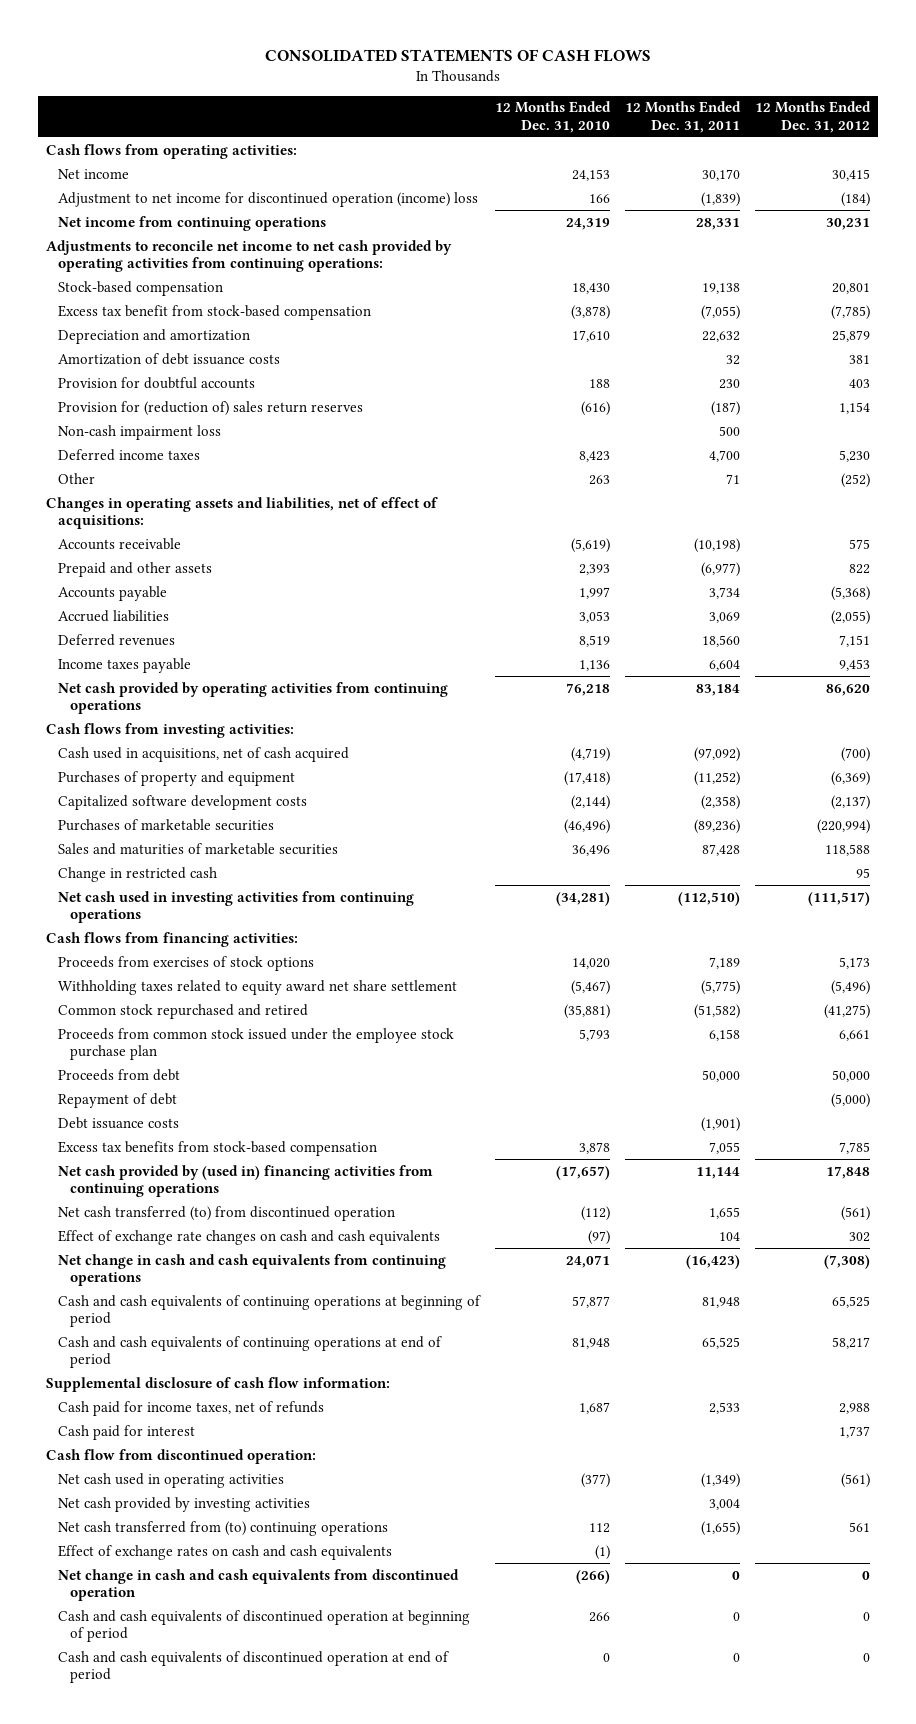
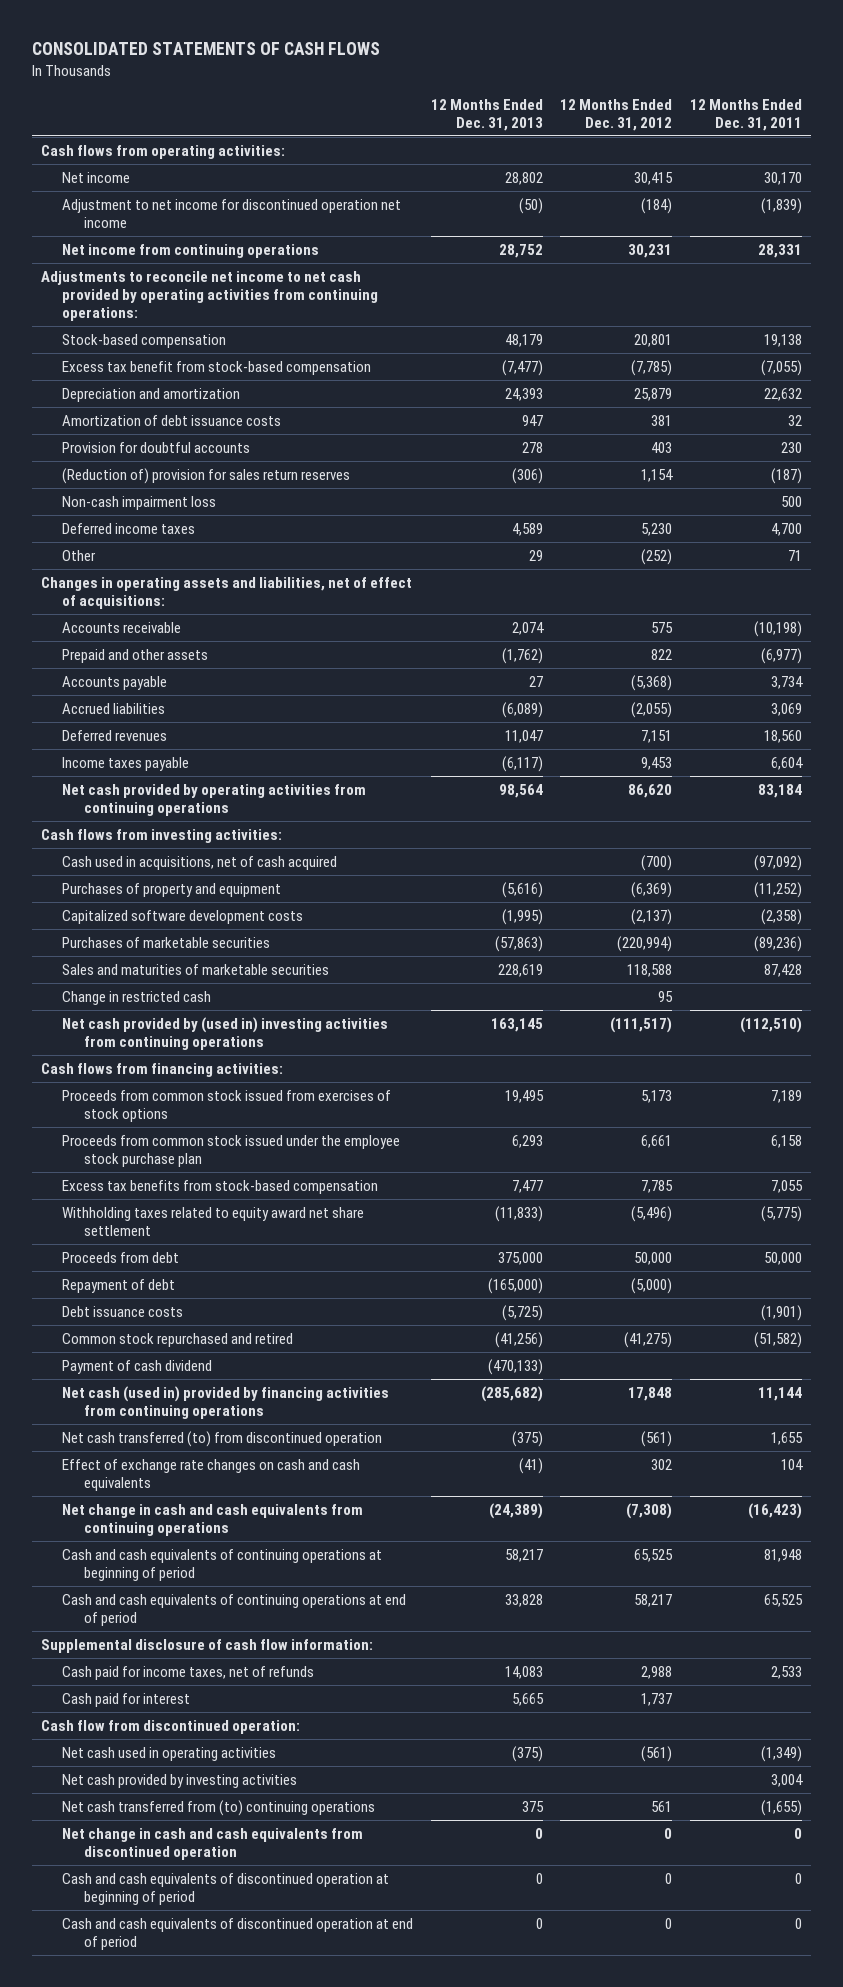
[495,101,612,133] 12 Months Ended Dec. 31, 2010 -> none
none -> [430,98,543,131] 12 Months Ended Dec. 31, 2013
[57,191,478,207] Adjustment to net income for discontinued operation (income) loss -> [62,198,402,228] Adjustment to net income for discontinued operation net income
[57,400,363,416] Provision for (reduction of) sales return reserves -> [62,467,351,484] (Reduction of) provision for sales return reserves
[57,890,414,923] Net cash used in investing activities from continuing operations -> [62,1016,389,1050] Net cash provided by (used in) investing activities from continuing operations
[57,955,314,971] Proceeds from exercises of stock options -> [62,1089,392,1122] Proceeds from common stock issued from exercises of stock options
[57,1140,377,1156] Excess tax benefits from stock-based compensation -> [62,1179,379,1194] Excess tax benefits from stock-based compensation
[57,979,457,995] Withholding taxes related to equity award net share settlement -> [62,1206,365,1236] Withholding taxes related to equity award net share settlement
[57,1003,308,1019] Common stock repurchased and retired -> [62,1332,294,1347] Common stock repurchased and retired
none -> [62,1359,213,1374] Payment of cash dividend
[57,1164,433,1197] Net cash provided by (used in) financing activities from continuing operations -> [62,1385,390,1419] Net cash (used in) provided by financing activities from continuing operations
[57,1544,392,1560] Effect of exchange rates on cash and cash equivalents -> none

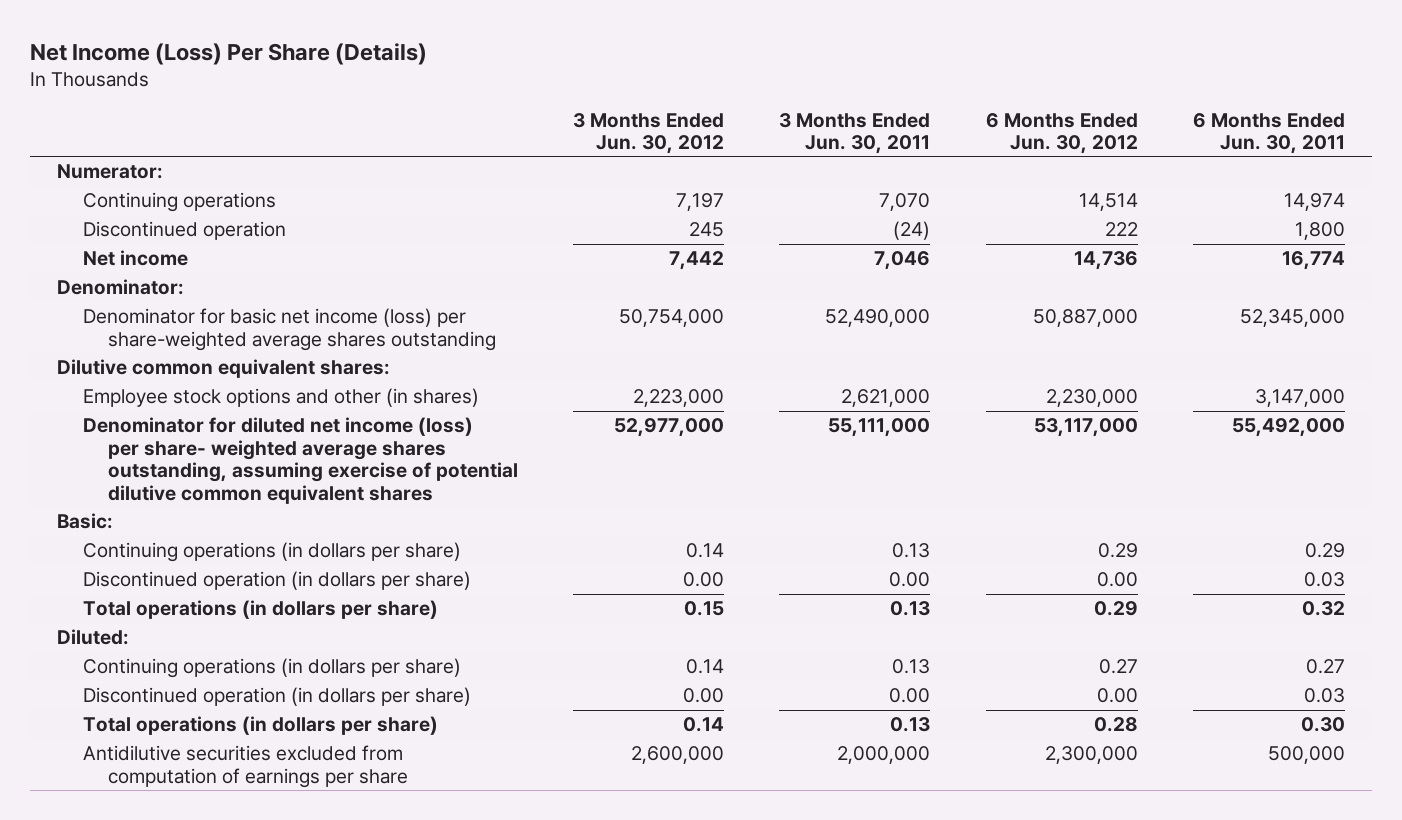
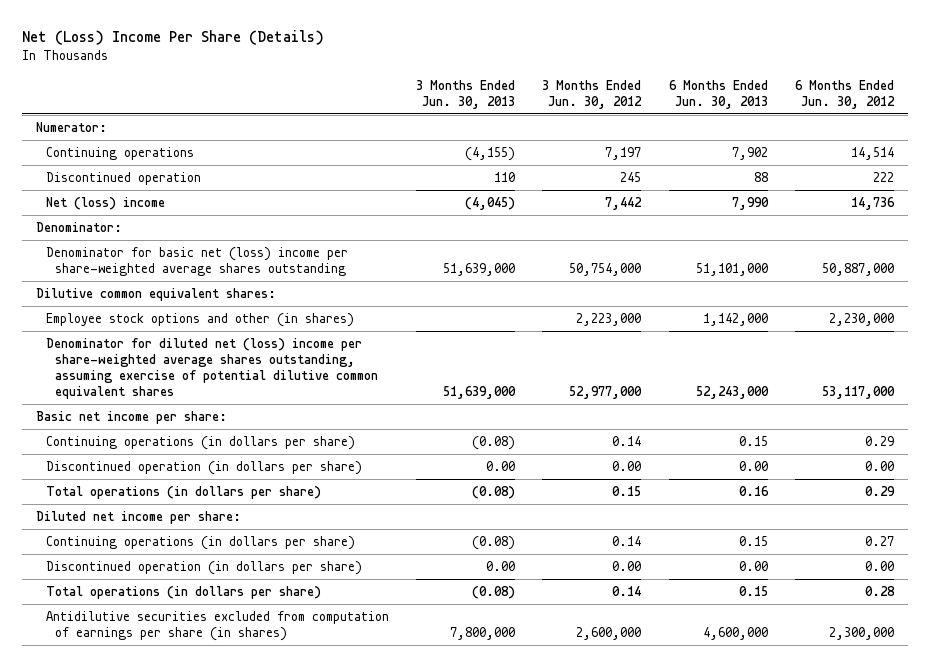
[29,42,427,65] Net Income (Loss) Per Share (Details) -> [22,30,325,46] Net (Loss) Income Per Share (Details)
[779,112,931,155] 3 Months Ended Jun. 30, 2011 -> none
[1192,112,1345,155] 6 Months Ended Jun. 30, 2011 -> none
none -> [415,80,515,110] 3 Months Ended Jun. 30, 2013
none -> [668,80,768,110] 6 Months Ended Jun. 30, 2013
[82,250,188,267] Net income -> [45,196,165,210] Net (loss) income
[82,308,497,351] Denominator for basic net income (loss) per share-weighted average shares outstanding -> [45,246,348,276] Denominator for basic net (loss) income per share-weighted average shares outstanding
[82,417,519,504] Denominator for diluted net income (loss) per share- weighted average shares outstanding, assuming exercise of potential dilutive common equivalent shares -> [45,337,379,399] Denominator for diluted net (loss) income per share-weighted average shares outstanding, assuming exercise of potential dilutive common equivalent shares
[57,513,114,530] Basic: -> [35,410,227,424] Basic net income per share:
[57,629,130,646] Diluted: -> [35,510,241,524] Diluted net income per share:
[82,745,409,788] Antidilutive securities excluded from computation of earnings per share -> [45,610,389,641] Antidilutive securities excluded from computation of earnings per share (in shares)

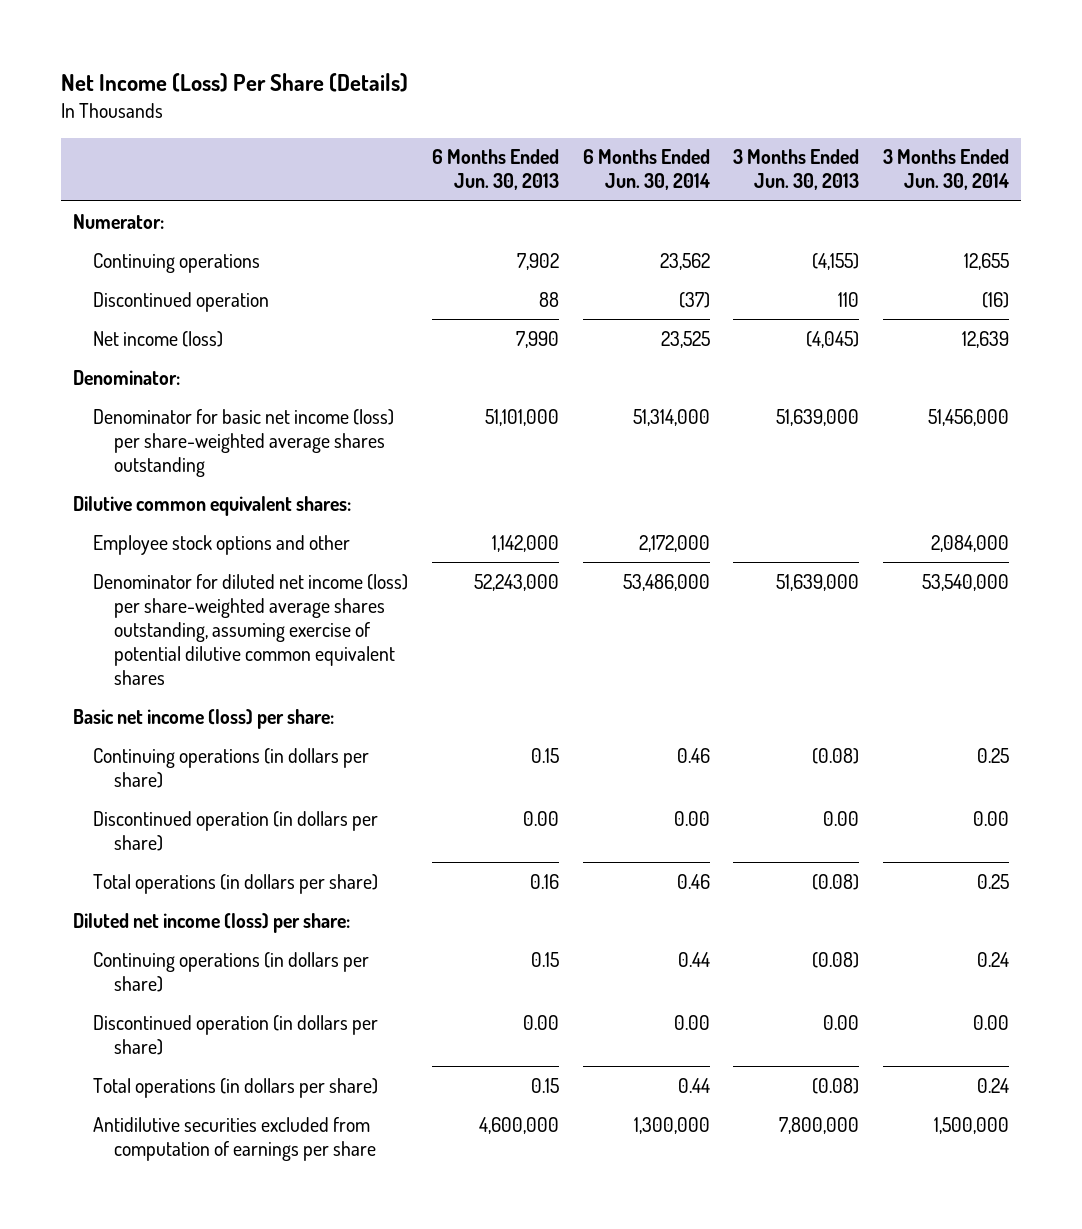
[22,30,325,46] Net (Loss) Income Per Share (Details) -> [60,73,408,93] Net Income (Loss) Per Share (Details)
[542,80,643,110] 3 Months Ended Jun. 30, 2012 -> none
[795,80,896,110] 6 Months Ended Jun. 30, 2012 -> none
none -> [582,149,710,191] 6 Months Ended Jun. 30, 2014
none -> [883,149,1010,191] 3 Months Ended Jun. 30, 2014
[45,196,165,210] Net (loss) income -> [93,330,224,347] Net income (loss)
[45,246,348,276] Denominator for basic net (loss) income per share-weighted average shares outstanding -> [93,408,395,477] Denominator for basic net income (loss) per share-weighted average shares outstanding
[45,312,354,327] Employee stock options and other (in shares) -> [93,534,351,555] Employee stock options and other
[45,337,379,399] Denominator for diluted net (loss) income per share-weighted average shares outstanding, assuming exercise of potential dilutive common equivalent shares -> [93,573,409,685] Denominator for diluted net income (loss) per share-weighted average shares outstanding, assuming exercise of potential dilutive common equivalent shares
[35,410,227,424] Basic net income per share: -> [72,708,334,729] Basic net income (loss) per share:
[35,510,241,524] Diluted net income per share: -> [72,912,350,933] Diluted net income (loss) per share:
[45,610,389,641] Antidilutive securities excluded from computation of earnings per share (in shares) -> [93,1116,376,1161] Antidilutive securities excluded from computation of earnings per share

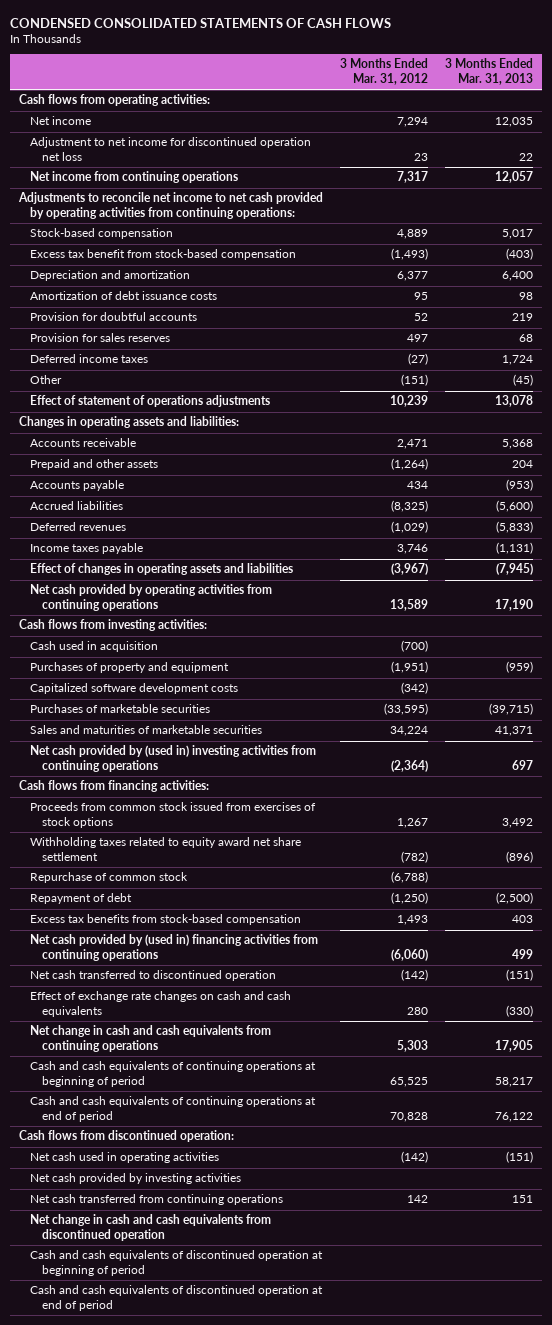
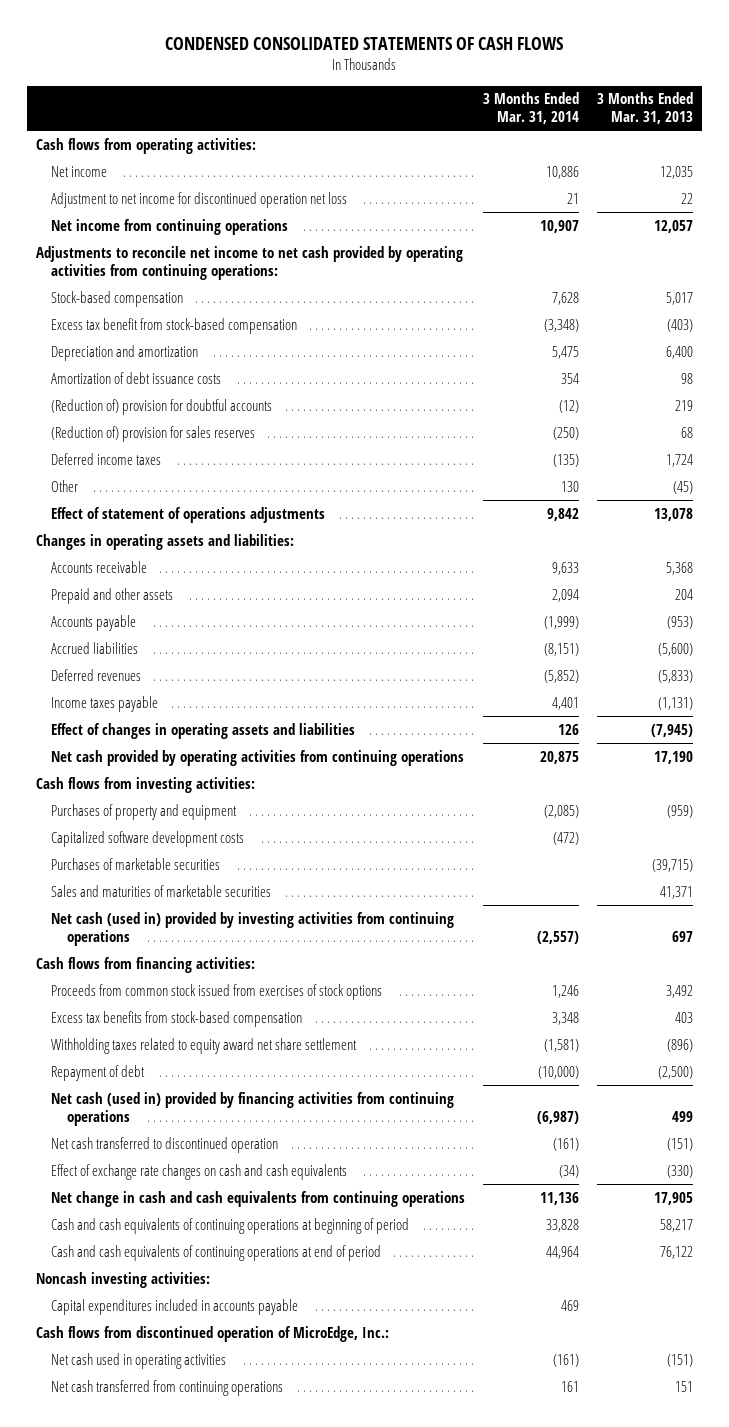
[339,58,428,85] 3 Months Ended Mar. 31, 2012 -> none
none -> [483,92,580,125] 3 Months Ended Mar. 31, 2014
[30,312,198,322] Provision for doubtful accounts -> [51,398,273,415] (Reduction of) provision for doubtful accounts
[30,333,171,343] Provision for sales reserves -> [51,425,256,442] (Reduction of) provision for sales reserves
[30,641,159,653] Cash used in acquisition -> none
[30,745,317,772] Net cash provided by (used in) investing activities from continuing operations -> [51,911,455,946] Net cash (used in) provided by investing activities from continuing operations
[30,914,302,926] Excess tax benefits from stock-based compensation -> [51,1010,303,1027] Excess tax benefits from stock-based compensation
[30,872,189,884] Repurchase of common stock -> none
[30,934,319,961] Net cash provided by (used in) financing activities from continuing operations -> [51,1091,455,1126] Net cash (used in) provided by financing activities from continuing operations
none -> [35,1271,210,1288] Noncash investing activities:
none -> [51,1298,299,1315] Capital expenditures included in accounts payable
[18,1130,234,1143] Cash flows from discontinued operation: -> [35,1325,389,1342] Cash flows from discontinued operation of MicroEdge, Inc.:
[30,1173,242,1185] Net cash provided by investing activities -> none
[30,1214,272,1241] Net change in cash and cash equivalents from discontinued operation -> none
[30,1250,324,1276] Cash and cash equivalents of discontinued operation at beginning of period -> none
[30,1285,324,1311] Cash and cash equivalents of discontinued operation at end of period -> none

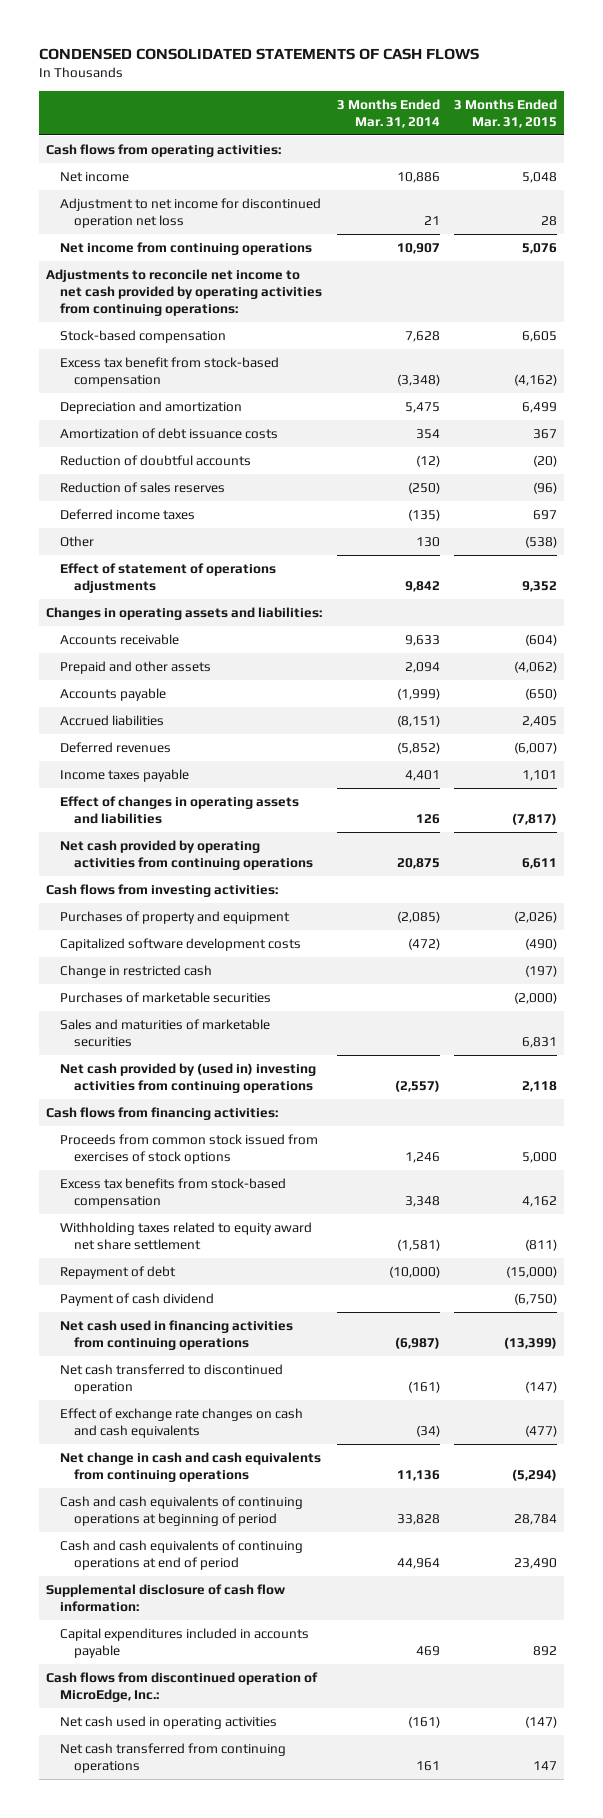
[597,92,694,125] 3 Months Ended Mar. 31, 2013 -> none
none -> [454,98,558,128] 3 Months Ended Mar. 31, 2015
[51,398,273,415] (Reduction of) provision for doubtful accounts -> [59,454,251,466] Reduction of doubtful accounts
[51,425,256,442] (Reduction of) provision for sales reserves -> [59,481,225,493] Reduction of sales reserves
none -> [59,964,212,978] Change in restricted cash
[51,911,455,946] Net cash (used in) provided by investing activities from continuing operations -> [59,1062,316,1093] Net cash provided by (used in) investing activities from continuing operations
none -> [59,1292,214,1306] Payment of cash dividend
[51,1091,455,1126] Net cash (used in) provided by financing activities from continuing operations -> [59,1319,293,1350] Net cash used in financing activities from continuing operations
[35,1271,210,1288] Noncash investing activities: -> none
none -> [45,1583,285,1612] Supplemental disclosure of cash flow information:

